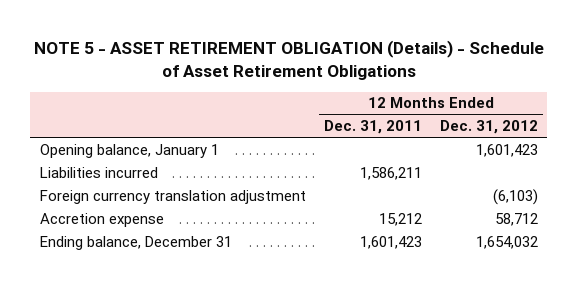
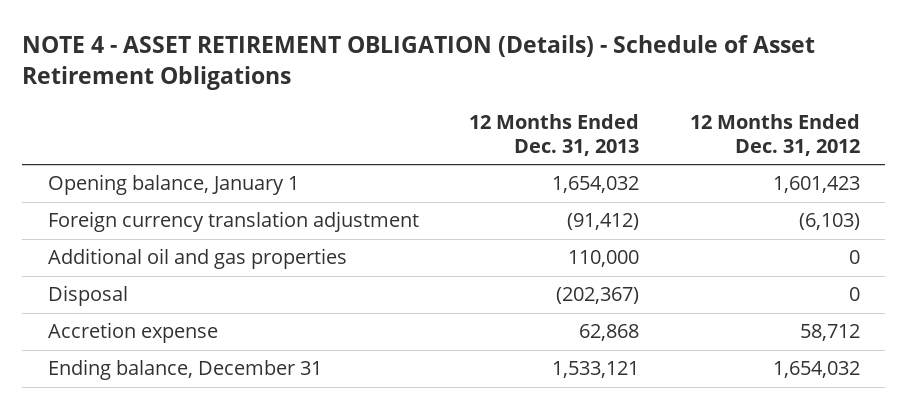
[33,39,544,80] NOTE 5 - ASSET RETIREMENT OBLIGATION (Details) - Schedule of Asset Retirement Obligations -> [22,35,816,90] NOTE 4 - ASSET RETIREMENT OBLIGATION (Details) - Schedule of Asset Retirement Obligations
[323,120,422,135] Dec. 31, 2011 -> none
none -> [469,113,640,156] 12 Months Ended Dec. 31, 2013
[39,166,158,178] Liabilities incurred -> none
none -> [47,248,347,270] Additional oil and gas properties
none -> [47,285,128,307] Disposal

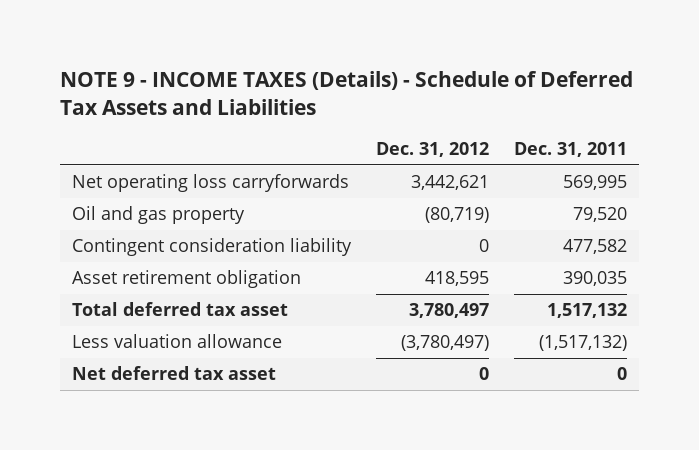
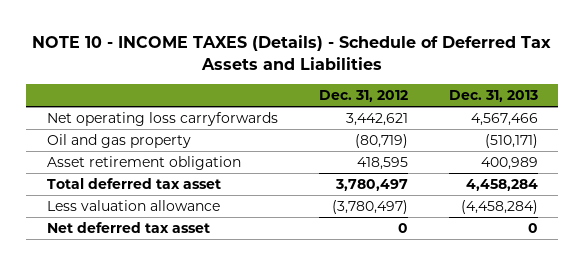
[59,71,633,116] NOTE 9 - INCOME TAXES (Details) - Schedule of Deferred Tax Assets and Liabilities -> [32,35,552,71] NOTE 10 - INCOME TAXES (Details) - Schedule of Deferred Tax Assets and Liabilities
[513,142,627,158] Dec. 31, 2011 -> none
none -> [448,90,538,103] Dec. 31, 2013
[72,238,353,257] Contingent consideration liability -> none

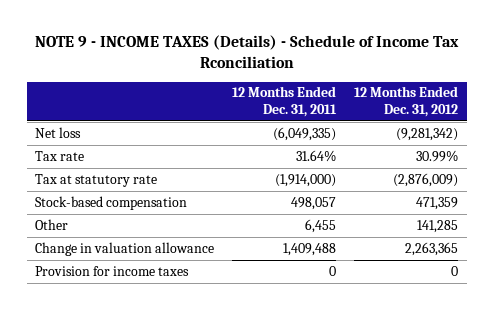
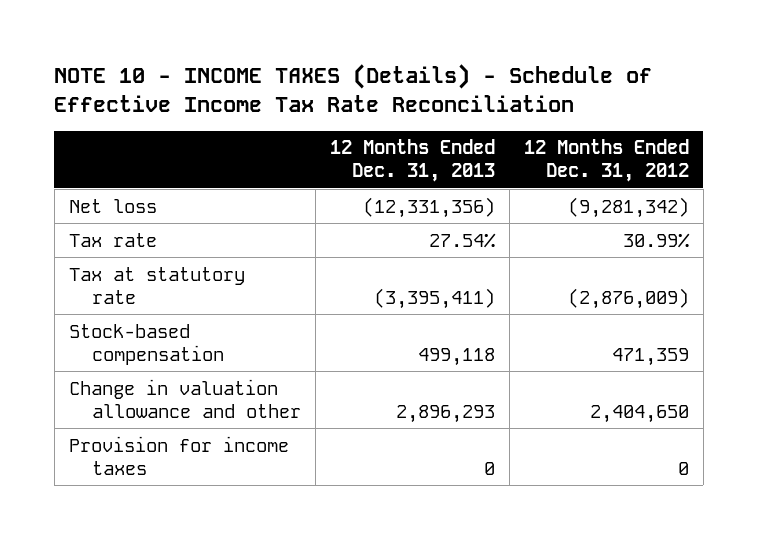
[34,35,459,69] NOTE 9 - INCOME TAXES (Details) - Schedule of Income Tax Rconciliation -> [54,64,653,113] NOTE 10 - INCOME TAXES (Details) - Schedule of Effective Income Tax Rate Reconciliation
[232,86,338,117] 12 Months Ended Dec. 31, 2011 -> none
none -> [329,139,495,183] 12 Months Ended Dec. 31, 2013
[35,218,69,230] Other -> none
[35,241,215,256] Change in valuation allowance -> [69,378,301,418] Change in valuation allowance and other
[404,241,458,256] 2,263,365 -> [589,404,689,423] 2,404,650

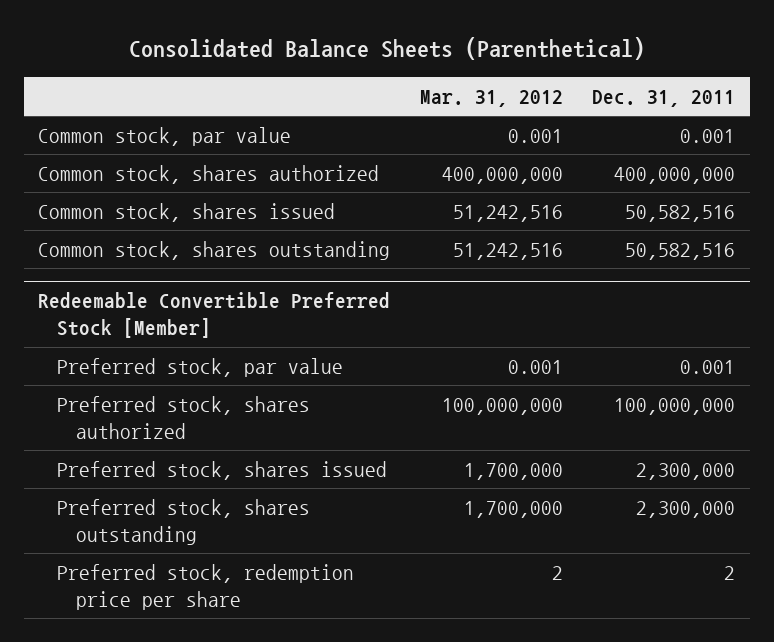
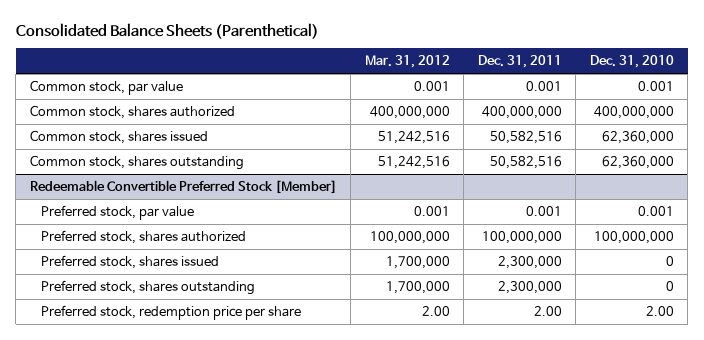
none -> [589,55,674,69] Dec. 31, 2010
[551,565,563,580] 2 -> [421,305,450,316] 2.00
[724,565,736,580] 2 -> [533,305,562,316] 2.00

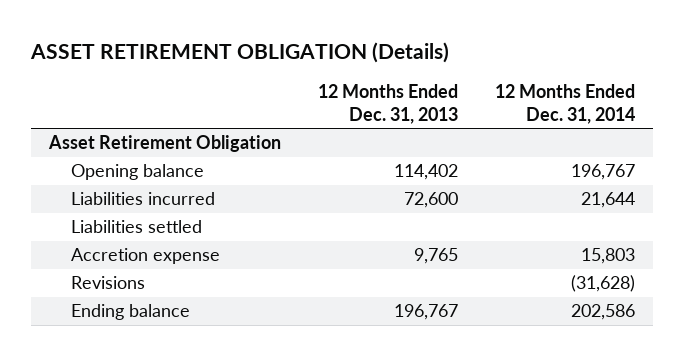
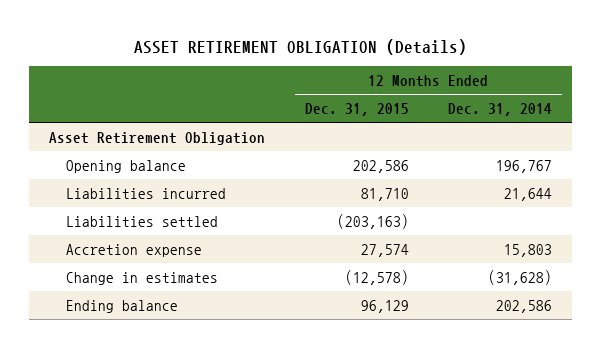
[318,83,459,124] 12 Months Ended Dec. 31, 2013 -> none
none -> [304,102,409,116] Dec. 31, 2015
[70,276,145,290] Revisions -> [65,271,218,285] Change in estimates

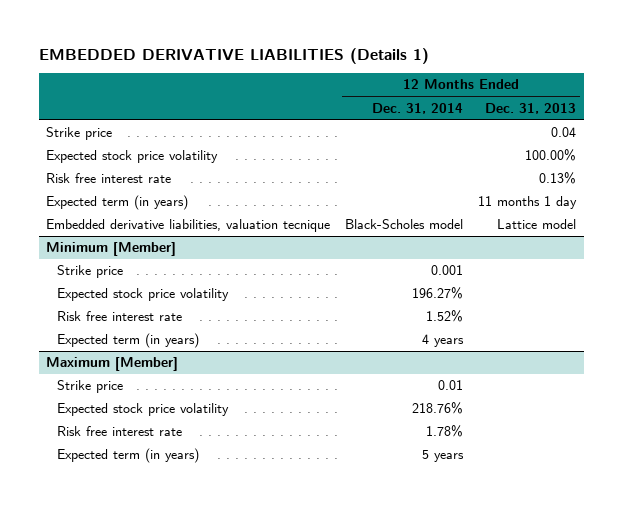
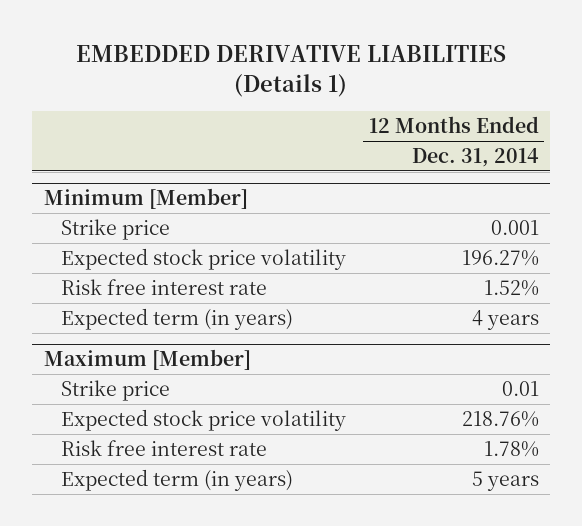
[485,102,577,114] Dec. 31, 2013 -> none
[46,127,113,141] Strike price -> none
[46,150,219,164] Expected stock price volatility -> none
[46,173,172,184] Risk free interest rate -> none
[46,195,189,211] Expected term (in years) -> none
[46,219,331,233] Embedded derivative liabilities, valuation tecnique -> none

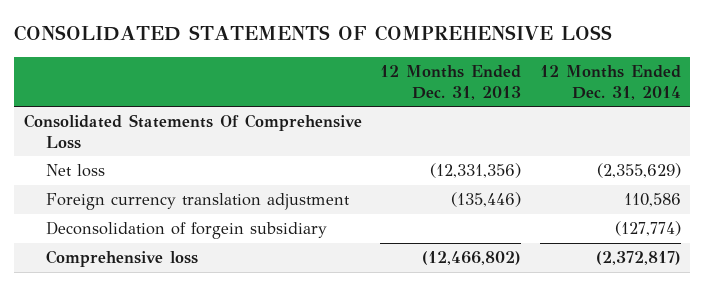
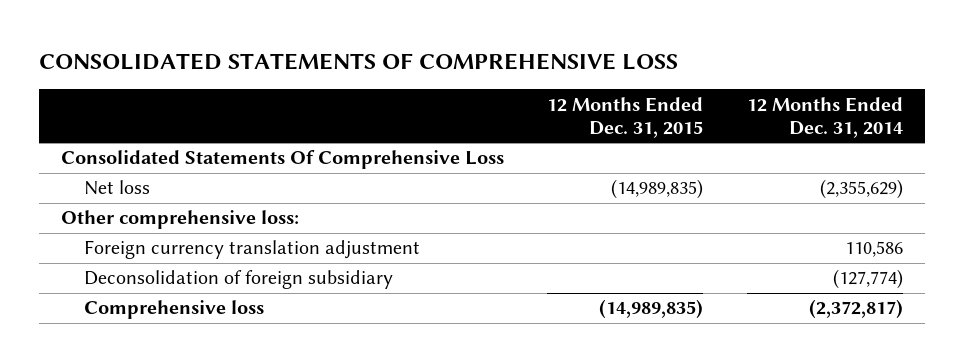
[380,65,522,100] 12 Months Ended Dec. 31, 2013 -> none
none -> [547,96,704,138] 12 Months Ended Dec. 31, 2015
none -> [60,210,299,230] Other comprehensive loss:
[45,221,327,240] Deconsolidation of forgein subsidiary -> [83,270,393,290] Deconsolidation of foreign subsidiary

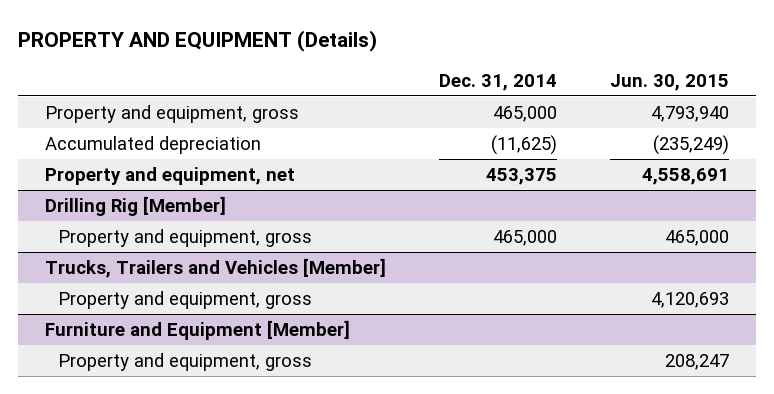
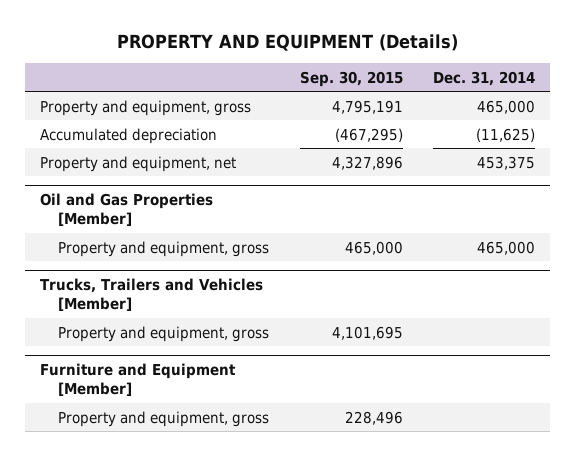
[609,73,729,91] Jun. 30, 2015 -> none
none -> [299,70,403,87] Sep. 30, 2015
[44,195,226,216] Drilling Rig [Member] -> [39,193,213,227] Oil and Gas Properties [Member]

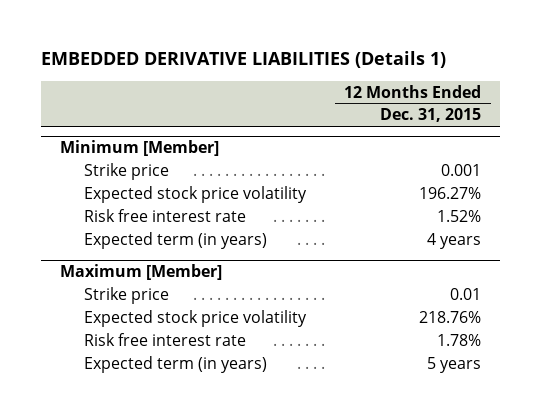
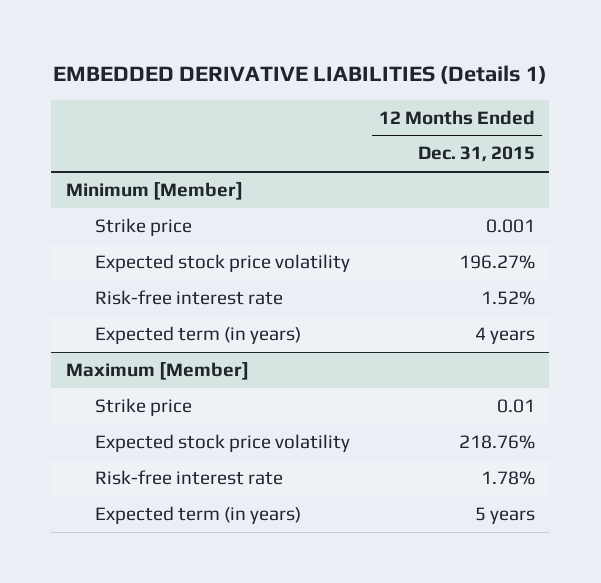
[84,208,247,222] Risk free interest rate -> [94,290,283,306] Risk-free interest rate
[84,332,247,346] Risk free interest rate -> [94,470,283,486] Risk-free interest rate

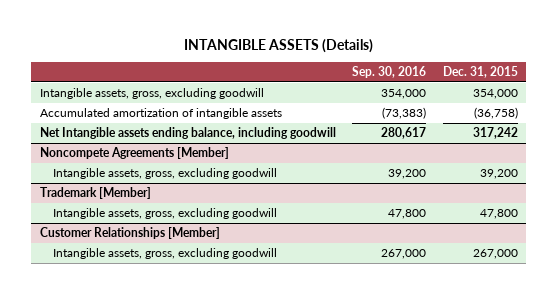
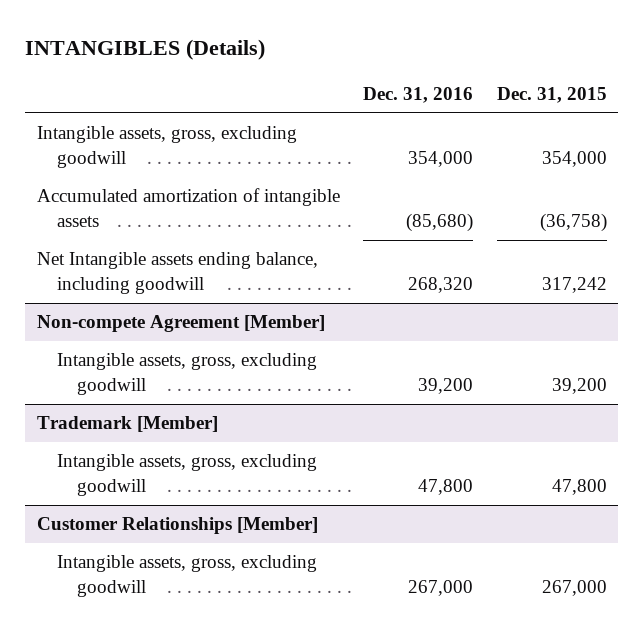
[183,38,373,53] INTANGIBLE ASSETS (Details) -> [25,39,266,61] INTANGIBLES (Details)
[352,66,427,79] Sep. 30, 2016 -> none
none -> [363,86,474,103] Dec. 31, 2016
[39,147,229,160] Noncompete Agreements [Member] -> [36,315,325,333] Non-compete Agreement [Member]

